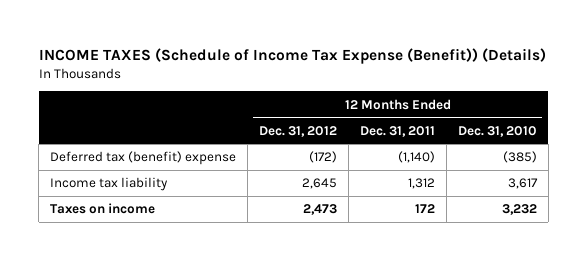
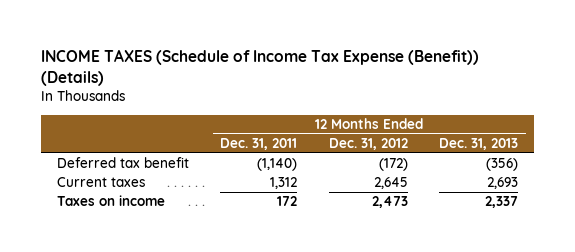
[457,125,537,137] Dec. 31, 2010 -> none
none -> [439,137,519,150] Dec. 31, 2013
[50,151,237,166] Deferred tax (benefit) expense -> [57,157,190,169] Deferred tax benefit
[50,177,169,192] Income tax liability -> [57,177,146,188] Current taxes

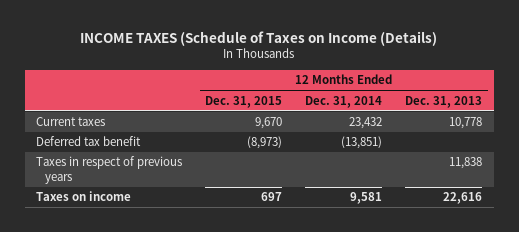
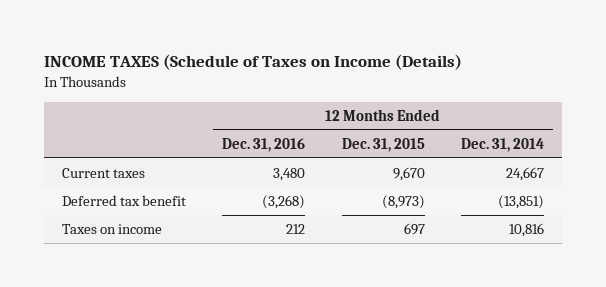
[405,95,483,108] Dec. 31, 2013 -> none
none -> [222,137,306,152] Dec. 31, 2016
[349,117,383,130] 23,432 -> [506,167,545,182] 24,667
[36,156,183,185] Taxes in respect of previous years -> none
[350,192,383,205] 9,581 -> [509,223,545,238] 10,816

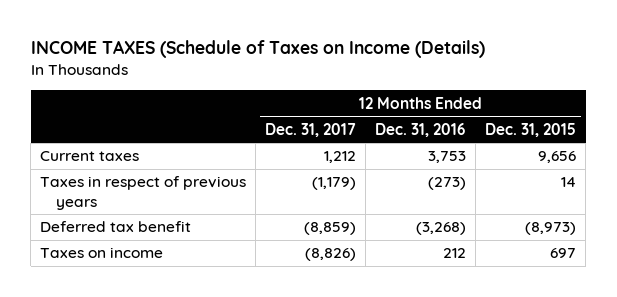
[461,137,545,152] Dec. 31, 2014 -> none
none -> [265,122,357,137] Dec. 31, 2017
[273,168,306,182] 3,480 -> [428,151,467,164] 3,753
[392,167,425,182] 9,670 -> [538,151,577,164] 9,656
none -> [40,176,247,210] Taxes in respect of previous years

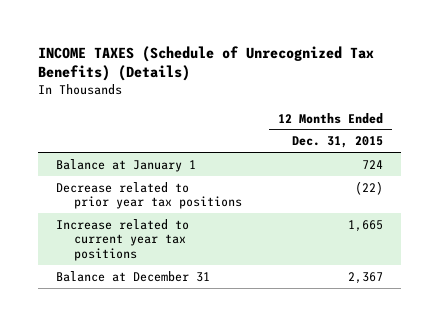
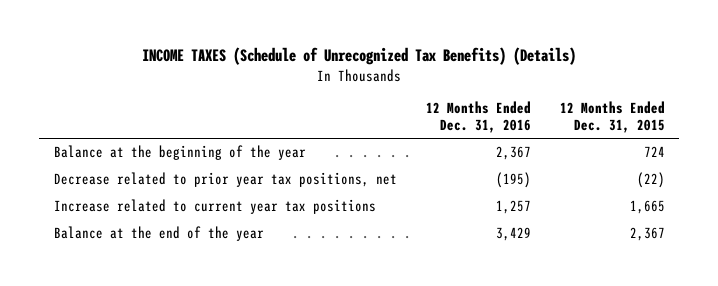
none -> [425,101,531,133] 12 Months Ended Dec. 31, 2016
[56,158,197,172] Balance at January 1 -> [53,145,306,161] Balance at the beginning of the year
[56,181,243,210] Decrease related to prior year tax positions -> [53,172,397,188] Decrease related to prior year tax positions, net
[56,270,211,282] Balance at December 31 -> [53,226,264,242] Balance at the end of the year

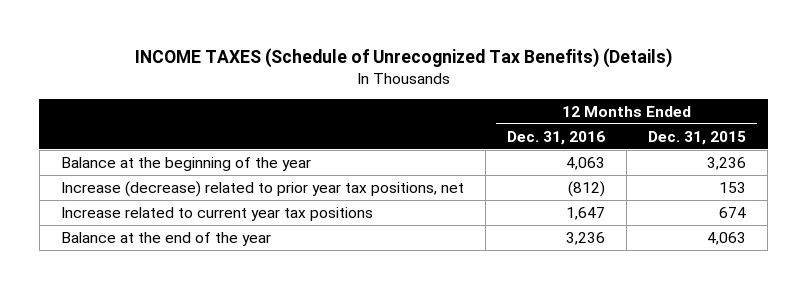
[495,146,531,161] 2,367 -> [566,156,606,170] 4,063
[643,146,665,158] 724 -> [707,156,747,170] 3,236
[53,172,397,188] Decrease related to prior year tax positions, net -> [60,180,464,197] Increase (decrease) related to prior year tax positions, net
[495,172,531,189] (195) -> [568,180,606,197] (812)
[636,172,665,189] (22) -> [719,181,747,193] 153
[495,200,531,215] 1,257 -> [566,206,606,220] 1,647
[629,200,665,215] 1,665 -> [719,206,747,218] 674
[495,227,531,242] 3,429 -> [566,231,606,245] 3,236
[629,227,665,242] 2,367 -> [707,231,747,245] 4,063

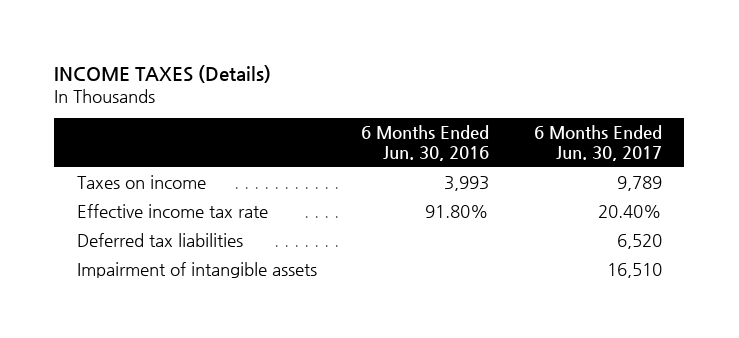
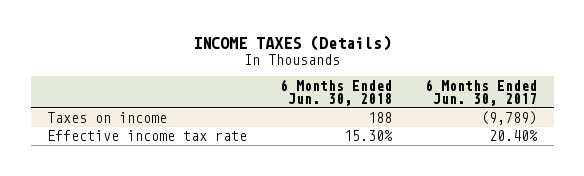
[361,125,490,162] 6 Months Ended Jun. 30, 2016 -> none
none -> [280,78,393,107] 6 Months Ended Jun. 30, 2018
[617,176,663,192] 9,789 -> [481,111,538,126] (9,789)
[76,233,243,248] Deferred tax liabilities -> none
[76,262,317,279] Impairment of intangible assets -> none

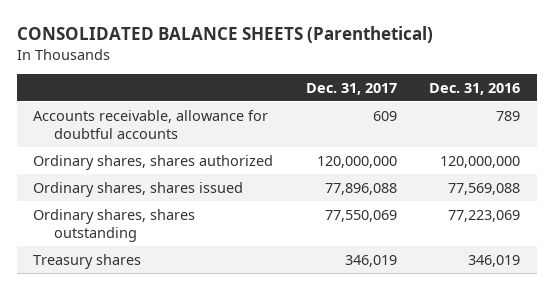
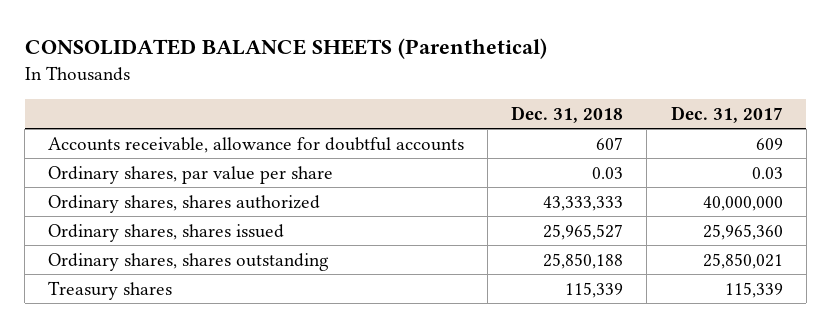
[429,82,521,95] Dec. 31, 2016 -> none
none -> [511,105,624,123] Dec. 31, 2018
none -> [48,165,334,184] Ordinary shares, par value per share
[316,155,397,168] 120,000,000 -> [702,195,783,211] 40,000,000
[324,182,397,195] 77,896,088 -> [702,223,783,240] 25,965,360
[324,209,397,222] 77,550,069 -> [702,252,783,269] 25,850,021
[344,254,397,267] 346,019 -> [724,281,783,298] 115,339

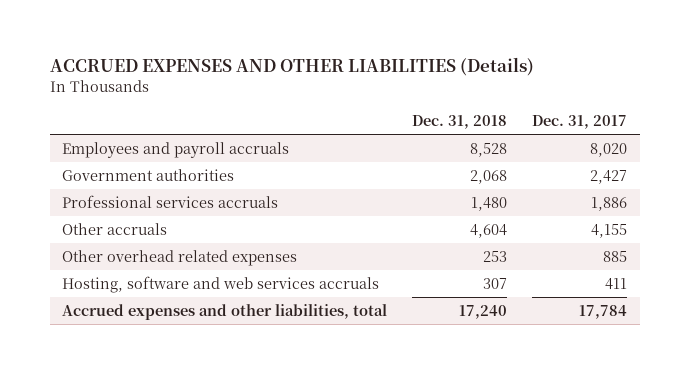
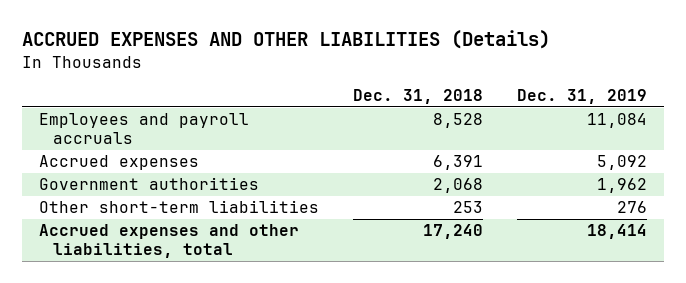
[532,114,628,129] Dec. 31, 2017 -> none
none -> [517,89,648,105] Dec. 31, 2019
none -> [38,155,199,171] Accrued expenses
[62,194,279,208] Professional services accruals -> none
[62,249,298,266] Other overhead related expenses -> none
[62,275,380,293] Hosting, software and web services accruals -> none
[62,222,168,235] Other accruals -> [38,200,319,214] Other short-term liabilities
[470,223,508,238] 4,604 -> [452,201,483,214] 253

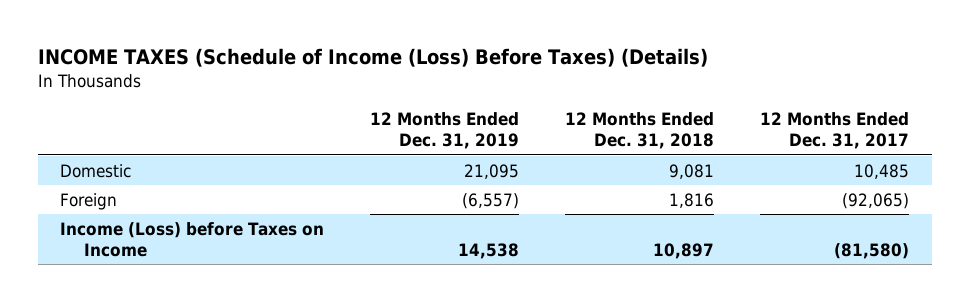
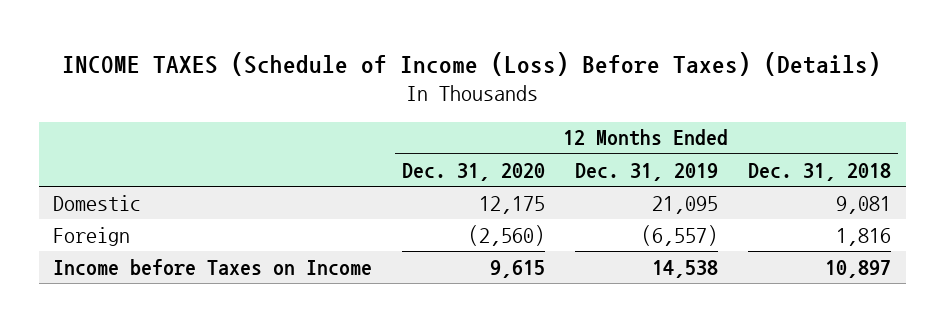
[759,112,909,150] 12 Months Ended Dec. 31, 2017 -> none
none -> [402,162,546,181] Dec. 31, 2020
[60,221,325,257] Income (Loss) before Taxes on Income -> [53,258,373,276] Income before Taxes on Income

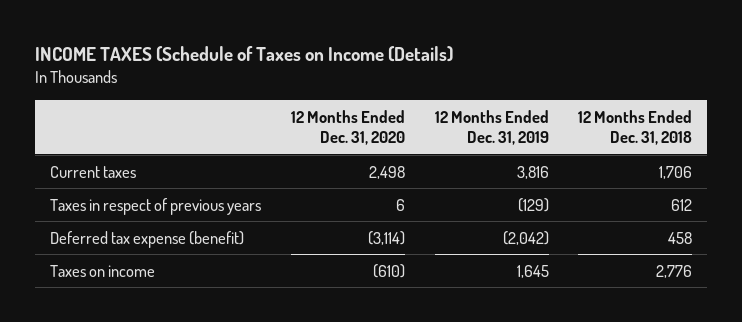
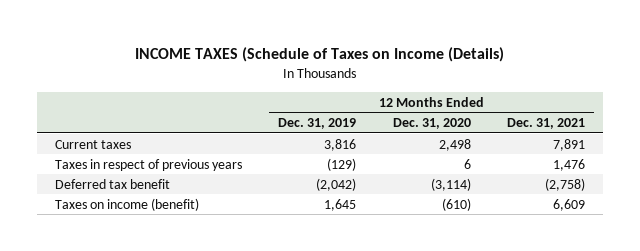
[578,109,693,146] 12 Months Ended Dec. 31, 2018 -> none
none -> [506,118,585,130] Dec. 31, 2021
[50,230,245,248] Deferred tax expense (benefit) -> [55,178,171,189] Deferred tax benefit
[50,264,156,277] Taxes on income -> [55,197,200,211] Taxes on income (benefit)

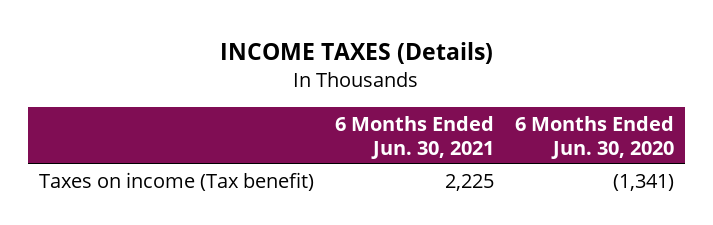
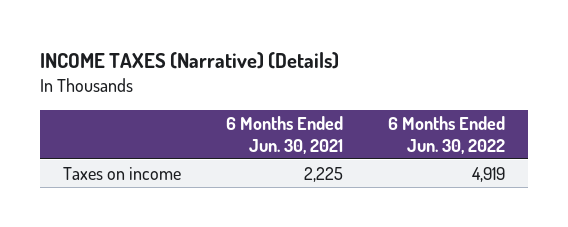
[220,41,494,64] INCOME TAXES (Details) -> [40,51,340,69] INCOME TAXES (Narrative) (Details)
[515,115,675,159] 6 Months Ended Jun. 30, 2020 -> none
none -> [388,115,506,154] 6 Months Ended Jun. 30, 2022
[38,172,314,192] Taxes on income (Tax benefit) -> [62,166,181,180] Taxes on income

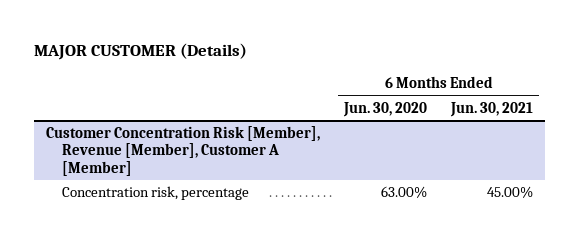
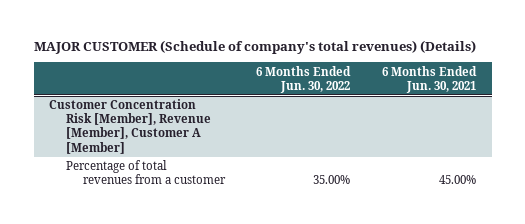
[34,43,248,61] MAJOR CUSTOMER (Details) -> [33,40,476,55] MAJOR CUSTOMER (Schedule of company's total revenues) (Details)
[343,101,428,117] Jun. 30, 2020 -> none
none -> [256,65,352,93] 6 Months Ended Jun. 30, 2022
[62,186,250,201] Concentration risk, percentage -> [66,160,226,185] Percentage of total revenues from a customer

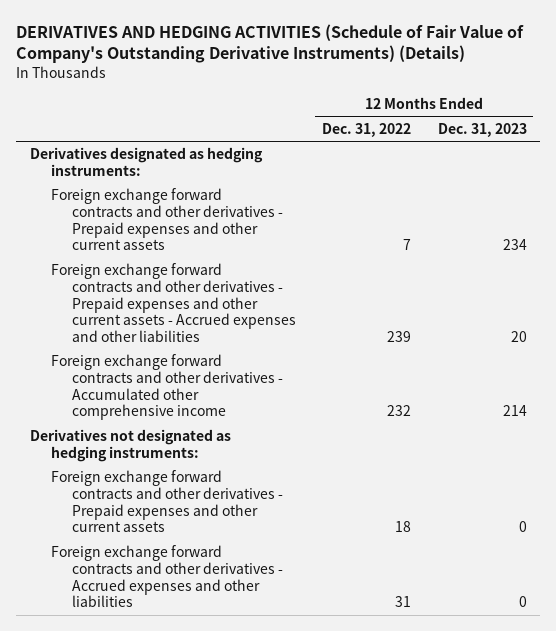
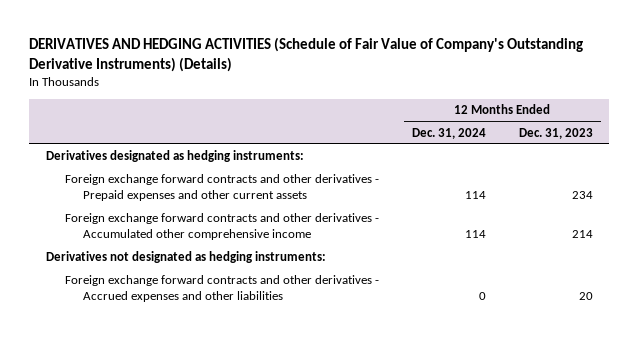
[322,123,412,138] Dec. 31, 2022 -> none
none -> [411,127,486,139] Dec. 31, 2024
[50,263,296,343] Foreign exchange forward contracts and other derivatives - Prepaid expenses and other current assets - Accrued expenses and other liabilities -> none
[50,470,283,533] Foreign exchange forward contracts and other derivatives - Prepaid expenses and other current assets -> none
[518,596,527,608] 0 -> [578,292,593,301] 20

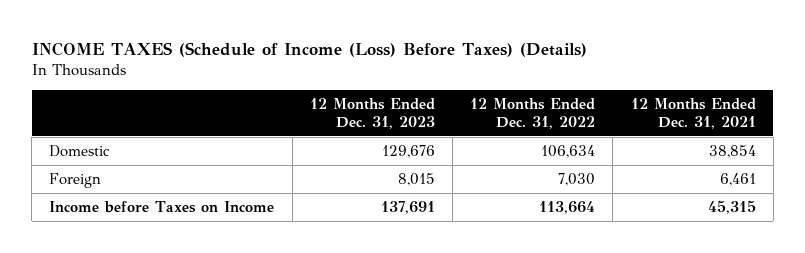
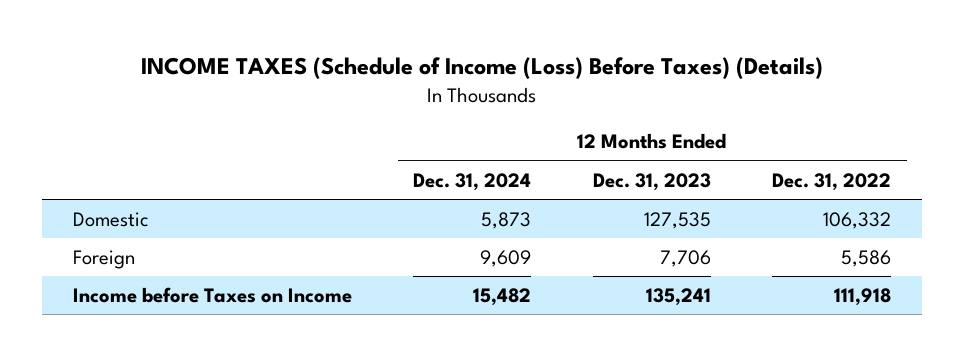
[630,98,756,129] 12 Months Ended Dec. 31, 2021 -> none
none -> [413,172,532,191] Dec. 31, 2024
[381,145,435,159] 129,676 -> [643,211,711,229] 127,535
[541,145,596,159] 106,634 -> [823,211,892,229] 106,332
[397,173,435,187] 8,015 -> [659,249,711,267] 7,706
[558,173,596,187] 7,030 -> [841,249,892,267] 5,586
[380,201,435,215] 137,691 -> [645,287,711,306] 135,241
[539,201,596,215] 113,664 -> [834,287,892,306] 111,918

